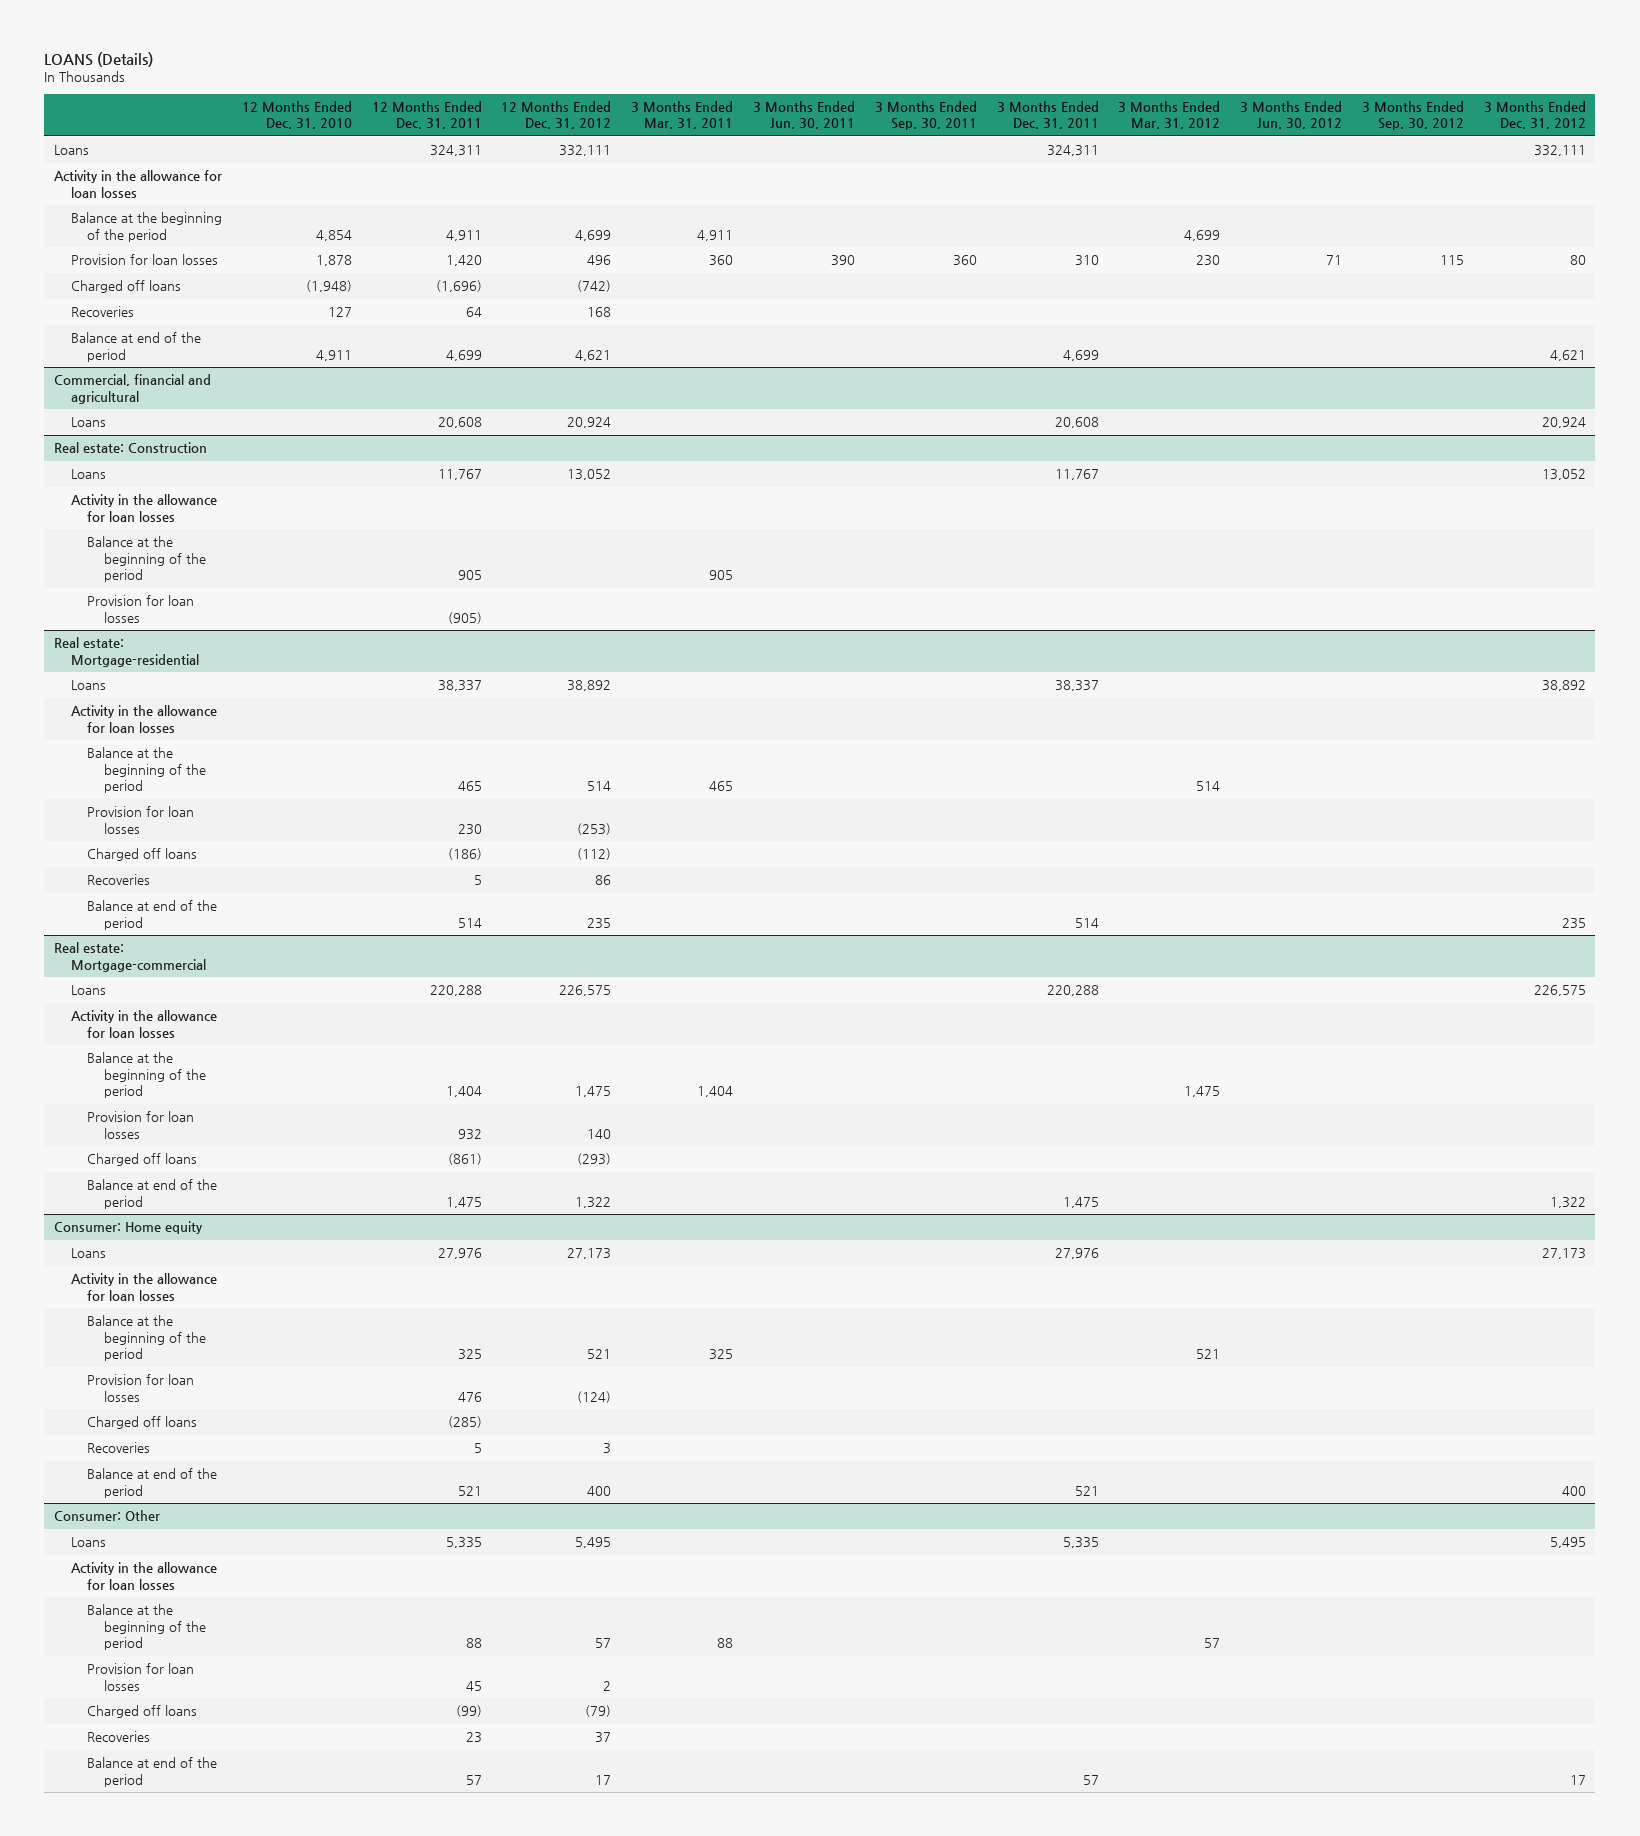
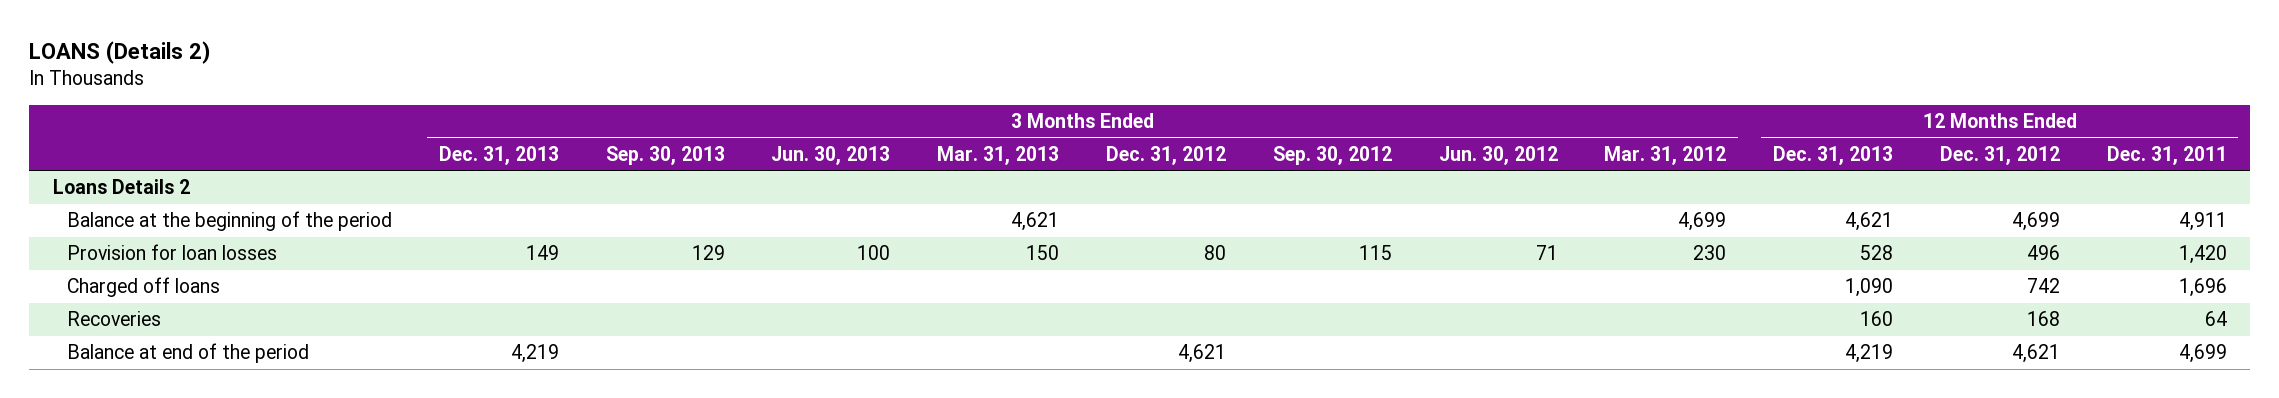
[44,51,154,67] LOANS (Details) -> [29,41,212,65] LOANS (Details 2)
[241,100,352,130] 12 Months Ended Dec. 31, 2010 -> none
[631,100,734,130] 3 Months Ended Mar. 31, 2011 -> none
[752,100,855,130] 3 Months Ended Jun. 30, 2011 -> none
[874,100,977,131] 3 Months Ended Sep. 30, 2011 -> none
[996,100,1099,130] 3 Months Ended Dec. 31, 2011 -> none
none -> [438,145,559,165] Dec. 31, 2013
none -> [605,145,725,165] Sep. 30, 2013
none -> [771,145,891,165] Jun. 30, 2013
none -> [937,145,1060,165] Mar. 31, 2013
none -> [1773,145,1894,165] Dec. 31, 2013
[54,145,90,156] Loans -> none
[54,170,223,198] Activity in the allowance for loan losses -> none
none -> [52,179,190,195] Loans Details 2
[435,280,482,293] (1,696) -> [2178,278,2227,298] 1,696
[577,280,612,293] (742) -> [2026,278,2060,294] 742
[54,374,212,404] Commercial, financial and agricultural -> none
[70,417,106,428] Loans -> none
[54,442,208,454] Real estate: Construction -> none
[70,469,106,480] Loans -> none
[70,494,217,522] Activity in the allowance for loan losses -> none
[87,536,206,583] Balance at the beginning of the period -> none
[87,595,195,623] Provision for loan losses -> none
[54,637,199,667] Real estate: Mortgage-residential -> none
[70,680,106,691] Loans -> none
[70,705,217,733] Activity in the allowance for loan losses -> none
[87,747,206,794] Balance at the beginning of the period -> none
[87,806,195,834] Provision for loan losses -> none
[87,848,198,862] Charged off loans -> none
[87,874,151,886] Recoveries -> none
[87,900,218,930] Balance at end of the period -> none
[54,942,206,972] Real estate: Mortgage-commercial -> none
[70,985,106,996] Loans -> none
[70,1010,217,1038] Activity in the allowance for loan losses -> none
[87,1052,206,1099] Balance at the beginning of the period -> none
[87,1111,195,1139] Provision for loan losses -> none
[87,1153,198,1167] Charged off loans -> none
[87,1179,218,1209] Balance at end of the period -> none
[54,1221,204,1235] Consumer: Home equity -> none
[70,1248,106,1259] Loans -> none
[70,1273,217,1301] Activity in the allowance for loan losses -> none
[87,1315,206,1362] Balance at the beginning of the period -> none
[87,1374,195,1402] Provision for loan losses -> none
[87,1416,198,1430] Charged off loans -> none
[87,1442,151,1454] Recoveries -> none
[87,1468,218,1498] Balance at end of the period -> none
[54,1510,161,1522] Consumer: Other -> none
[70,1537,106,1548] Loans -> none
[70,1562,217,1590] Activity in the allowance for loan losses -> none
[87,1604,206,1651] Balance at the beginning of the period -> none
[87,1663,195,1691] Provision for loan losses -> none
[87,1705,198,1719] Charged off loans -> none
[87,1731,151,1743] Recoveries -> none
[87,1757,218,1787] Balance at end of the period -> none

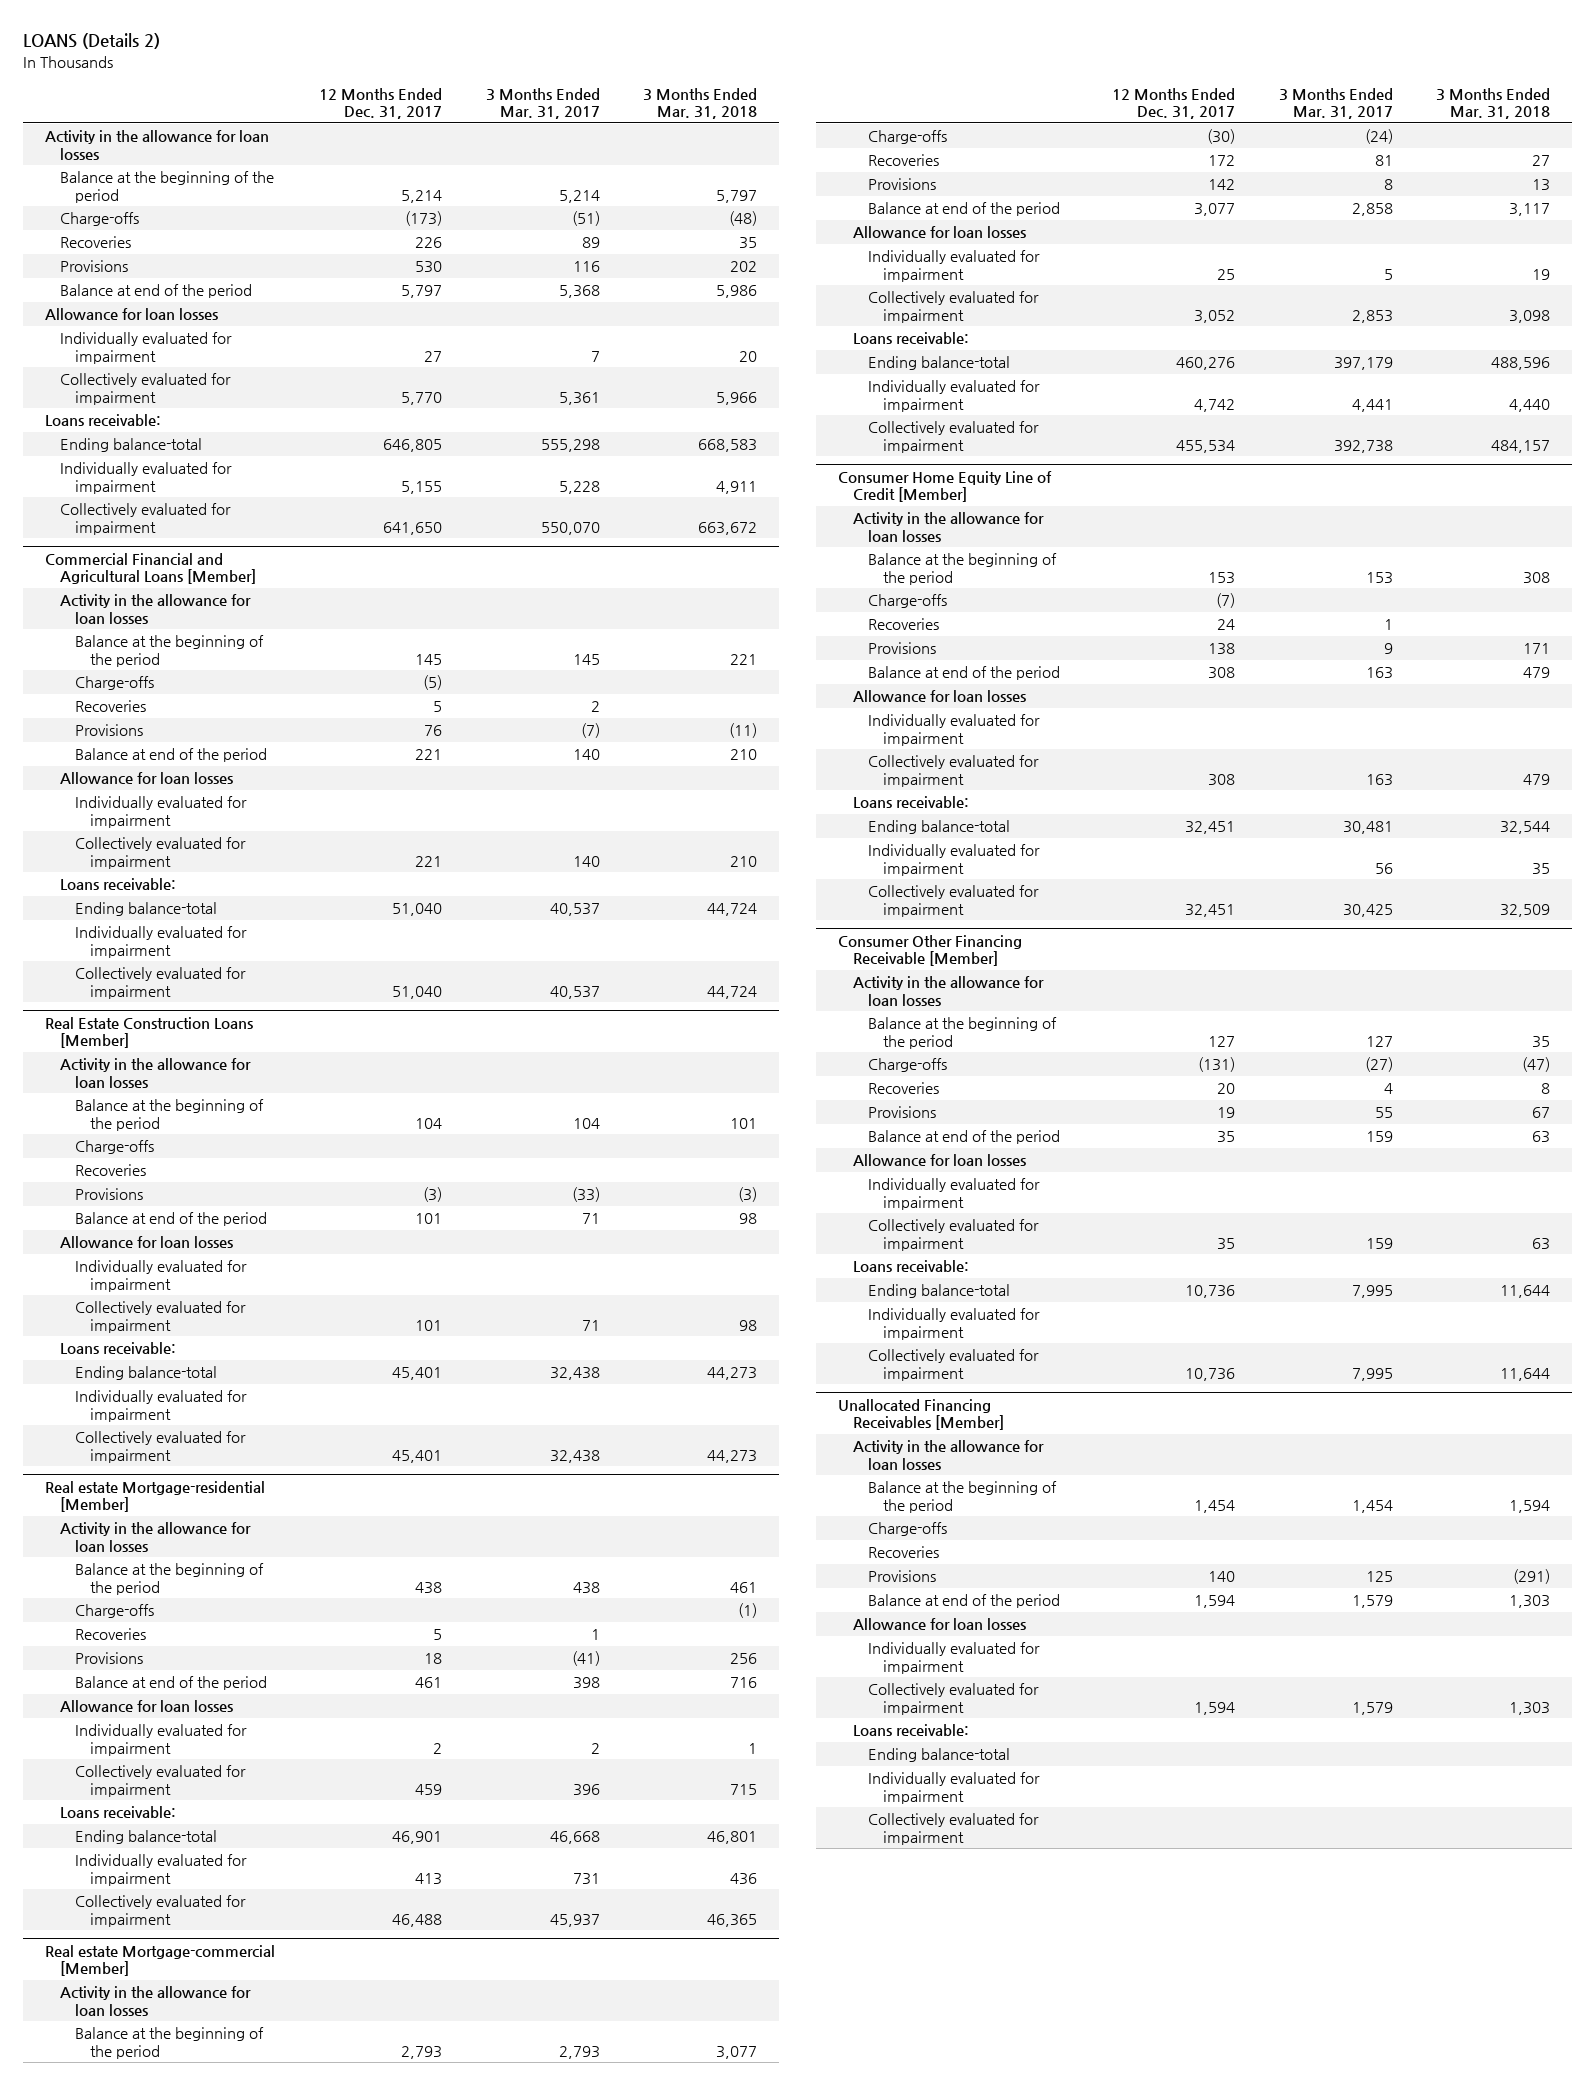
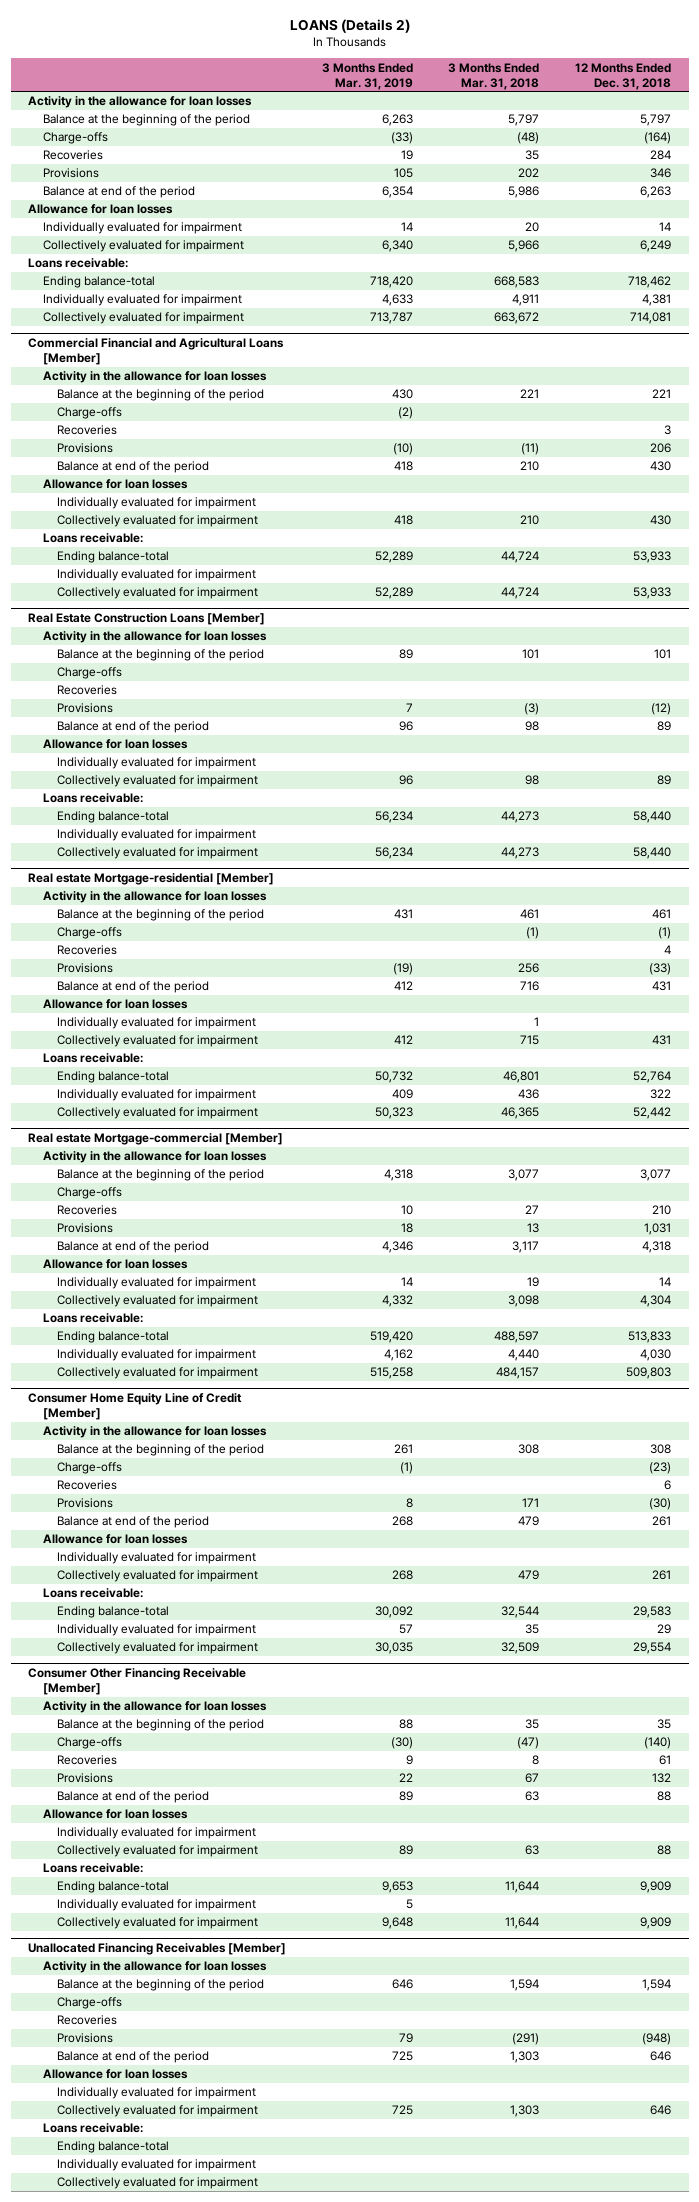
[318,87,442,120] 12 Months Ended Dec. 31, 2017 -> none
[485,87,600,120] 3 Months Ended Mar. 31, 2017 -> none
none -> [321,62,413,90] 3 Months Ended Mar. 31, 2019
none -> [575,62,672,90] 12 Months Ended Dec. 31, 2018
[1491,357,1551,371] 488,596 -> [494,1331,540,1344] 488,597

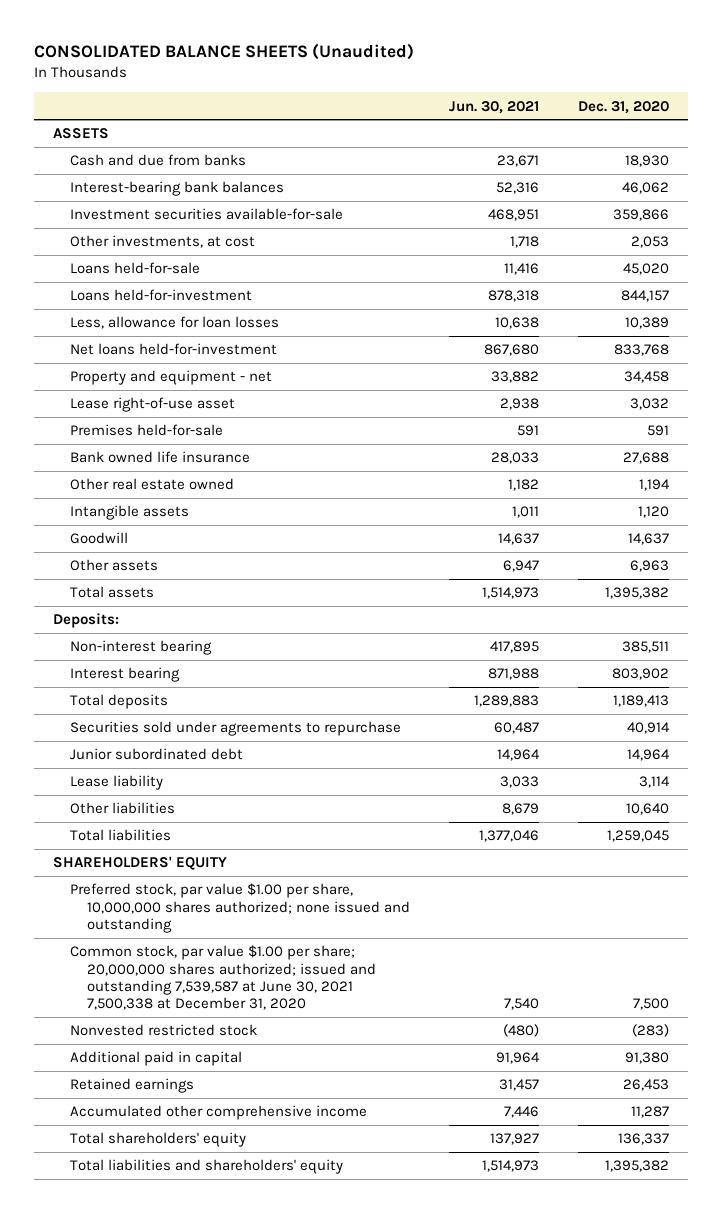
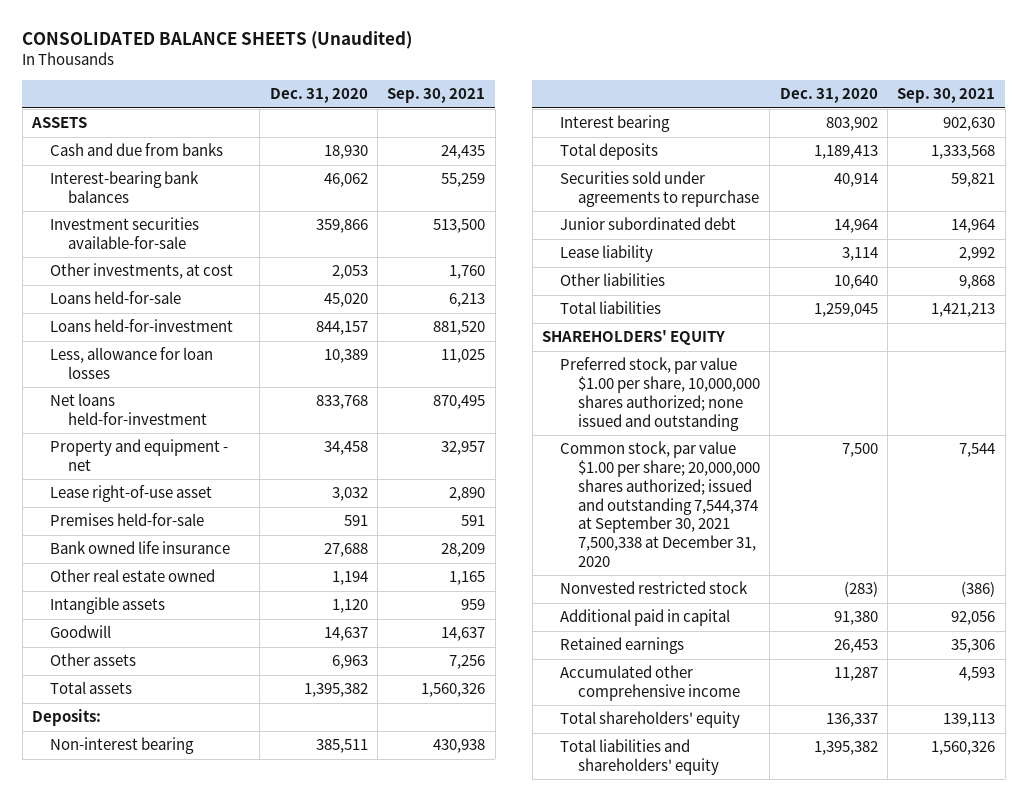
[448,100,539,114] Jun. 30, 2021 -> none
none -> [387,88,486,104] Sep. 30, 2021
[69,945,376,1011] Common stock, par value $1.00 per share; 20,000,000 shares authorized; issued and outstanding 7,539,587 at June 30, 2021 7,500,338 at December 31, 2020 -> [559,441,760,568] Common stock, par value $1.00 per share; 20,000,000 shares authorized; issued and outstanding 7,544,374 at September 30, 2021 7,500,338 at December 31, 2020

